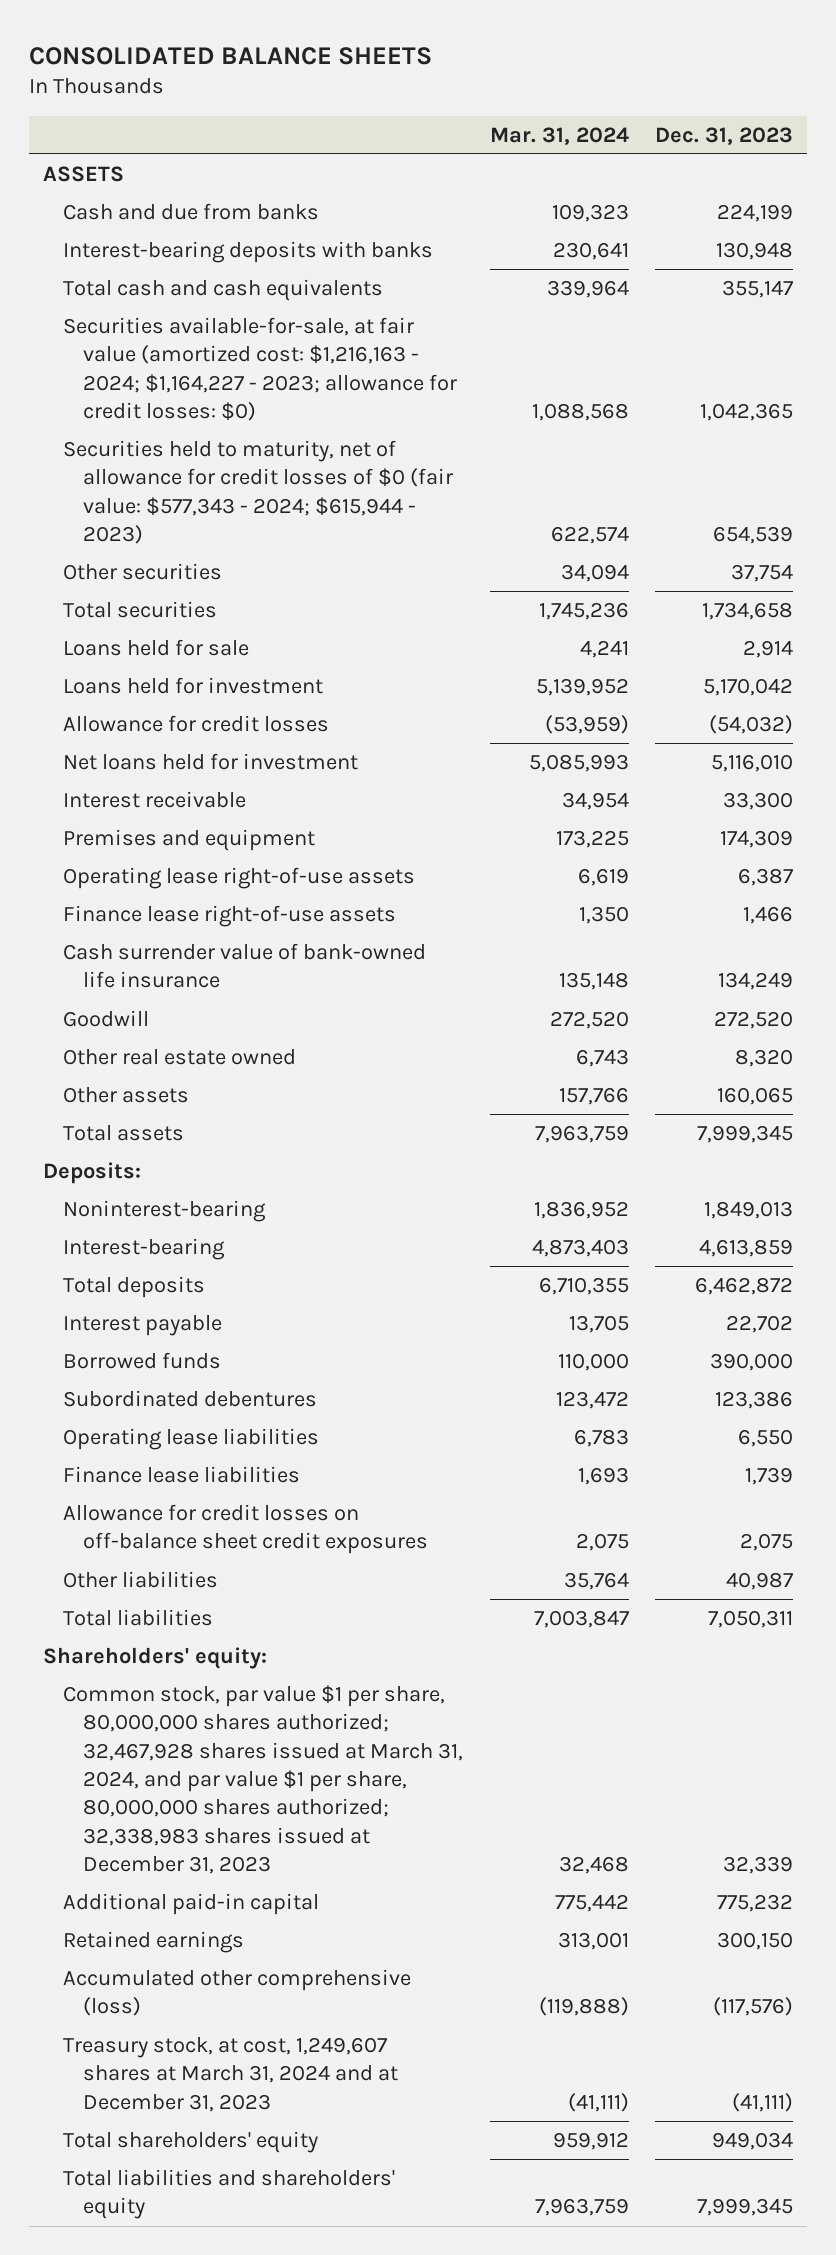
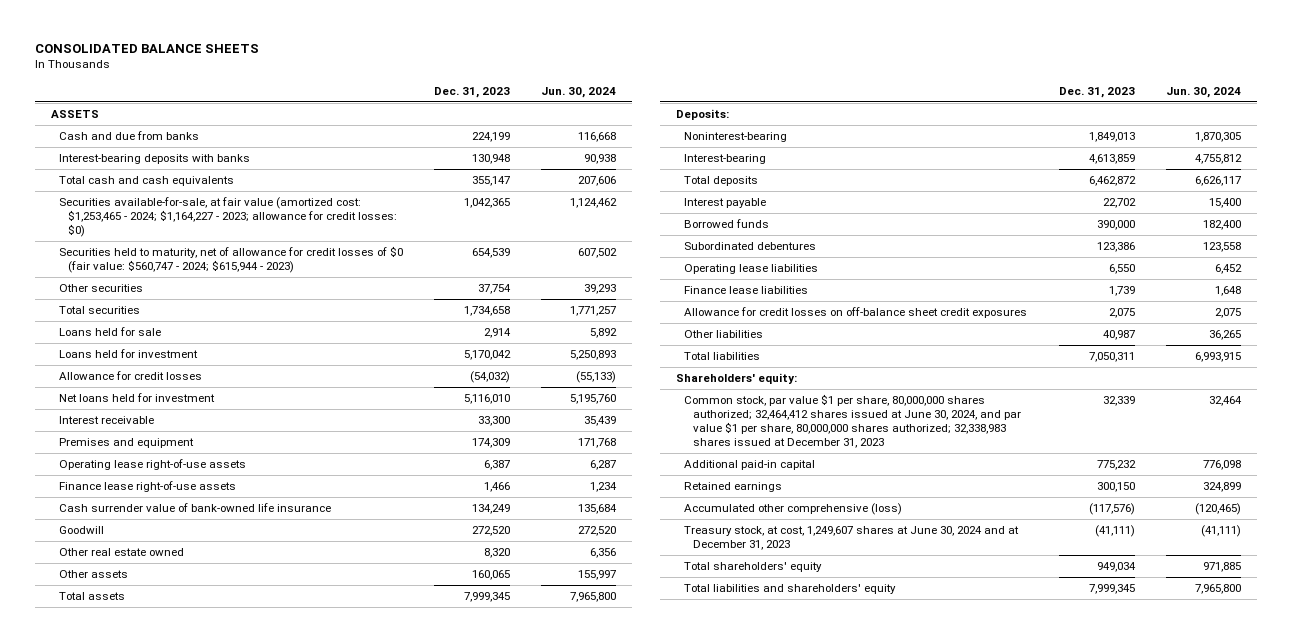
[489,126,629,145] Mar. 31, 2024 -> none
none -> [541,86,617,98] Jun. 30, 2024
[62,317,457,422] Securities available-for-sale, at fair value (amortized cost: $1,216,163 - 2024; $1,164,227 - 2023; allowance for credit losses: $0) -> [59,197,397,238] Securities available-for-sale, at fair value (amortized cost: $1,253,465 - 2024; $1,164,227 - 2023; allowance for credit losses: $0)
[62,440,453,545] Securities held to maturity, net of allowance for credit losses of $0 (fair value: $577,343 - 2024; $615,944 - 2023) -> [59,246,404,274] Securities held to maturity, net of allowance for credit losses of $0 (fair value: $560,747 - 2024; $615,944 - 2023)
[62,1685,463,1875] Common stock, par value $1 per share, 80,000,000 shares authorized; 32,467,928 shares issued at March 31, 2024, and par value $1 per share, 80,000,000 shares authorized; 32,338,983 shares issued at December 31, 2023 -> [684,394,1021,449] Common stock, par value $1 per share, 80,000,000 shares authorized; 32,464,412 shares issued at June 30, 2024, and par value $1 per share, 80,000,000 shares authorized; 32,338,983 shares issued at December 31, 2023
[62,2037,398,2112] Treasury stock, at cost, 1,249,607 shares at March 31, 2024 and at December 31, 2023 -> [684,526,1020,551] Treasury stock, at cost, 1,249,607 shares at June 30, 2024 and at December 31, 2023

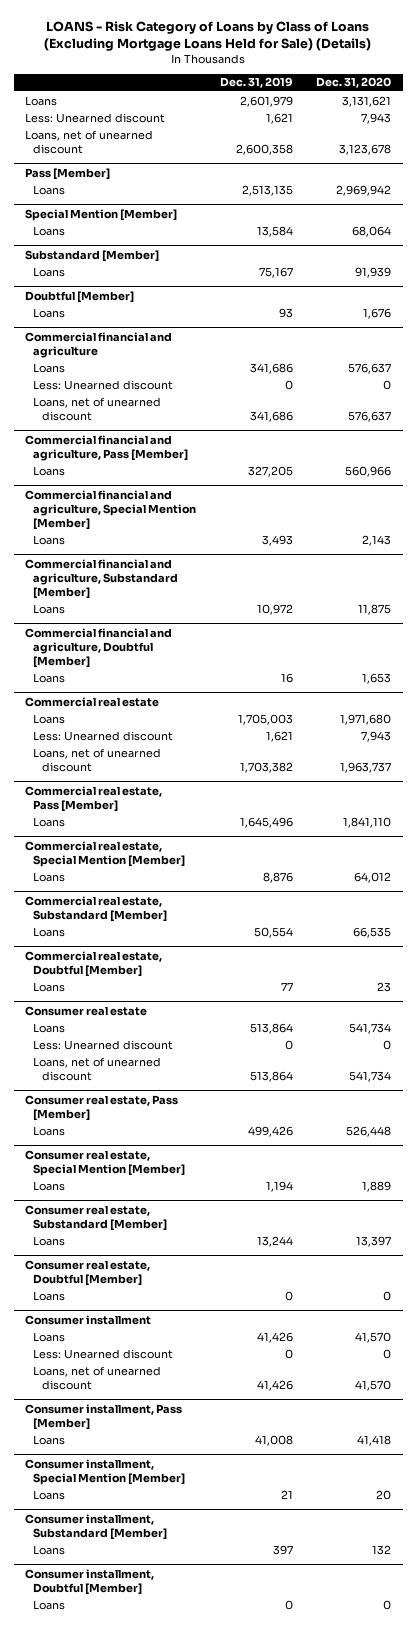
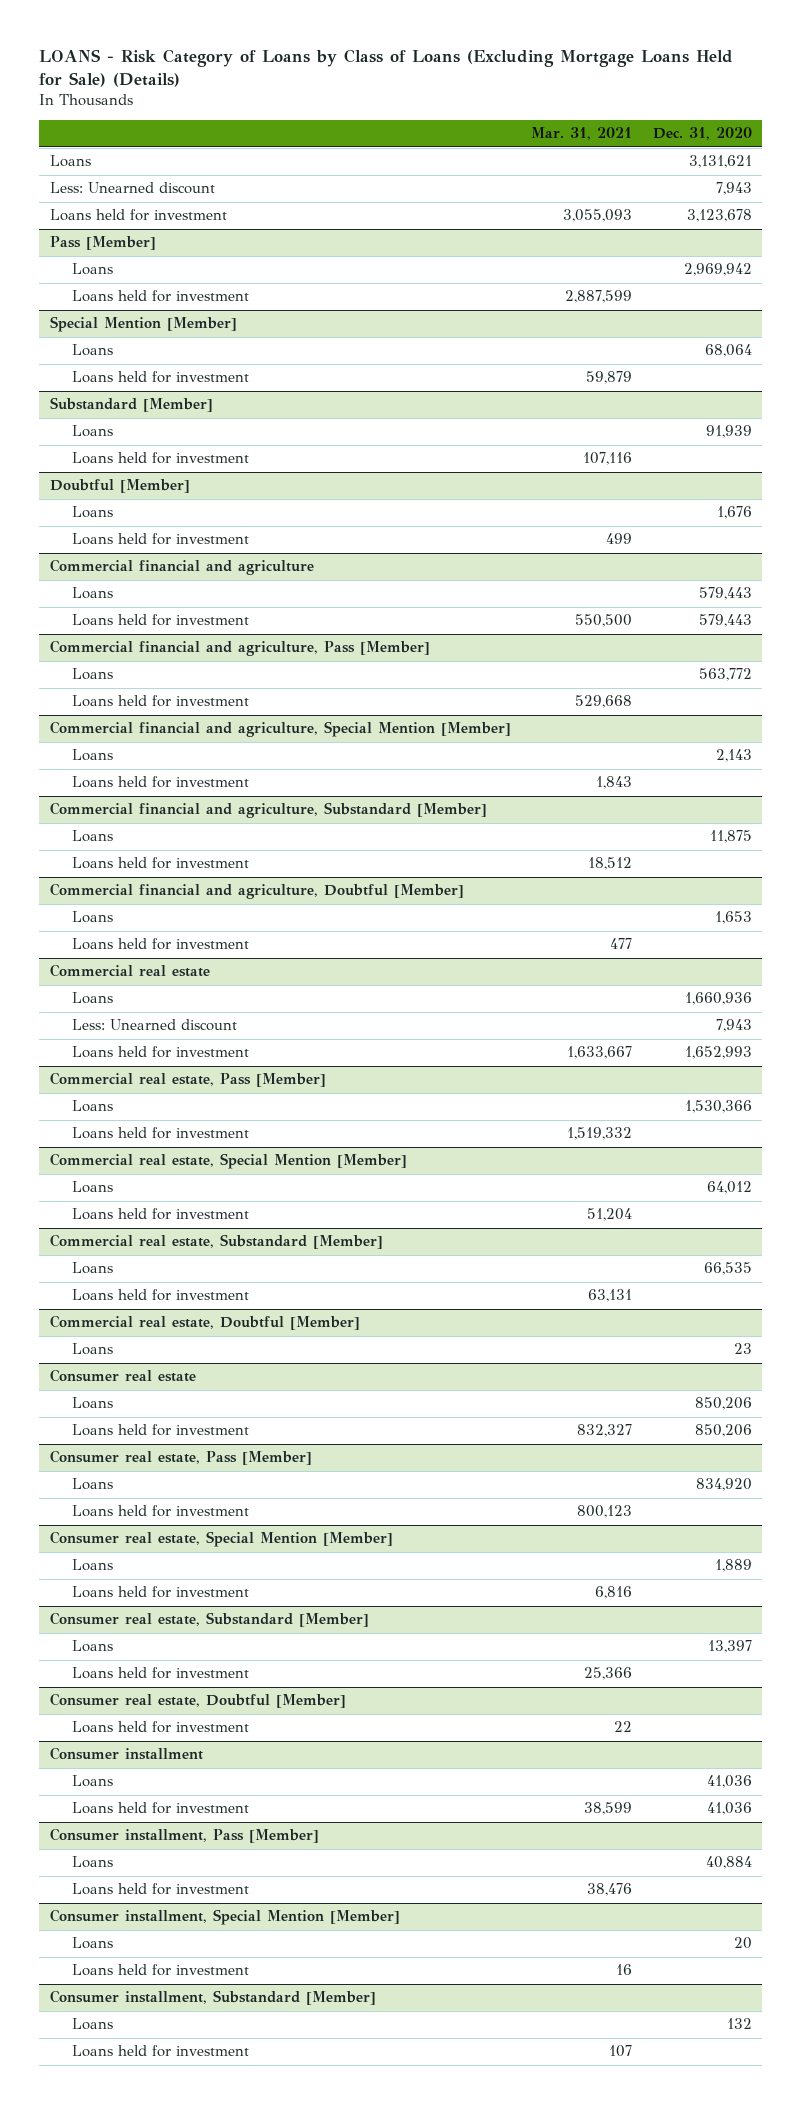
[219,77,293,89] Dec. 31, 2019 -> none
none -> [531,127,633,141] Mar. 31, 2021
[25,129,154,154] Loans, net of unearned discount -> [49,209,227,222] Loans held for investment
none -> [72,290,250,303] Loans held for investment
none -> [72,371,250,384] Loans held for investment
none -> [72,452,250,465] Loans held for investment
none -> [72,533,250,546] Loans held for investment
[33,379,174,390] Less: Unearned discount -> none
[33,396,162,421] Loans, net of unearned discount -> none
[348,362,392,374] 576,637 -> [698,587,752,601] 579,443
none -> [72,614,250,627] Loans held for investment
[345,465,392,477] 560,966 -> [698,668,752,682] 563,772
none -> [72,695,250,708] Loans held for investment
none -> [72,776,250,789] Loans held for investment
none -> [72,857,250,870] Loans held for investment
none -> [72,938,250,951] Loans held for investment
[340,713,392,725] 1,971,680 -> [684,992,752,1006] 1,660,936
[33,747,162,772] Loans, net of unearned discount -> none
none -> [72,1046,250,1059] Loans held for investment
[343,816,392,828] 1,841,110 -> [684,1100,752,1114] 1,530,366
none -> [72,1127,250,1140] Loans held for investment
none -> [72,1208,250,1221] Loans held for investment
none -> [72,1289,250,1302] Loans held for investment
[33,1039,174,1050] Less: Unearned discount -> none
[33,1056,162,1081] Loans, net of unearned discount -> none
[349,1022,392,1034] 541,734 -> [694,1397,752,1411] 850,206
none -> [72,1424,250,1437] Loans held for investment
[346,1125,392,1137] 526,448 -> [695,1478,752,1492] 834,920
none -> [72,1505,250,1518] Loans held for investment
none -> [72,1586,250,1599] Loans held for investment
none -> [72,1667,250,1680] Loans held for investment
[33,1290,66,1301] Loans -> none
none -> [72,1721,250,1734] Loans held for investment
[33,1348,174,1359] Less: Unearned discount -> none
[33,1365,162,1390] Loans, net of unearned discount -> none
[355,1331,392,1343] 41,570 -> [706,1775,752,1789] 41,036
none -> [72,1802,250,1815] Loans held for investment
[357,1434,392,1446] 41,418 -> [705,1856,752,1870] 40,884
none -> [72,1883,250,1896] Loans held for investment
none -> [72,1964,250,1977] Loans held for investment
[25,1568,155,1595] Consumer installment, Doubtful [Member] -> none
[33,1599,66,1610] Loans -> none
none -> [72,2045,250,2058] Loans held for investment

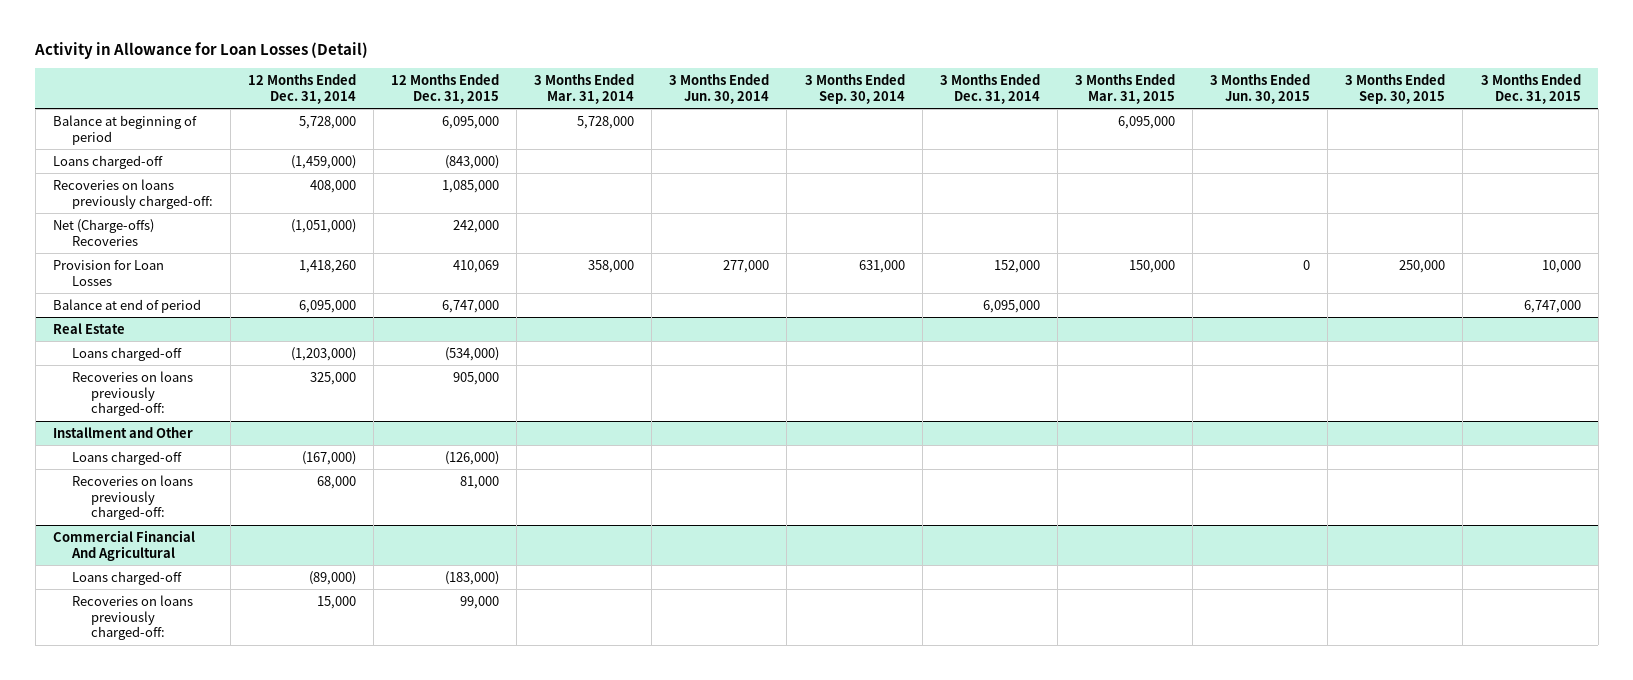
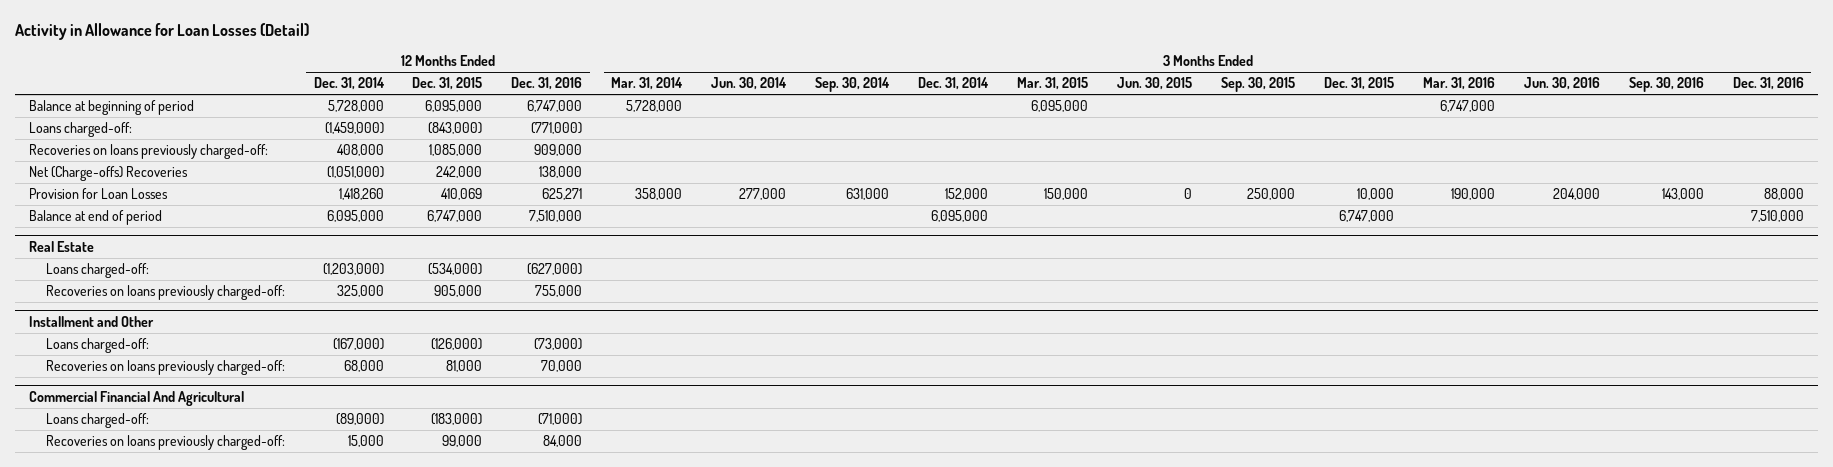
none -> [511,77,583,91] Dec. 31, 2016
none -> [1422,77,1495,91] Mar. 31, 2016
none -> [1523,77,1600,91] Jun. 30, 2016
none -> [1628,77,1704,93] Sep. 30, 2016
none -> [1732,77,1804,91] Dec. 31, 2016
[52,154,163,169] Loans charged-off -> [29,122,133,138] Loans charged-off:
[71,346,182,361] Loans charged-off -> [45,263,149,279] Loans charged-off:
[71,450,182,465] Loans charged-off -> [45,338,149,354] Loans charged-off:
[71,570,182,585] Loans charged-off -> [45,413,149,429] Loans charged-off:

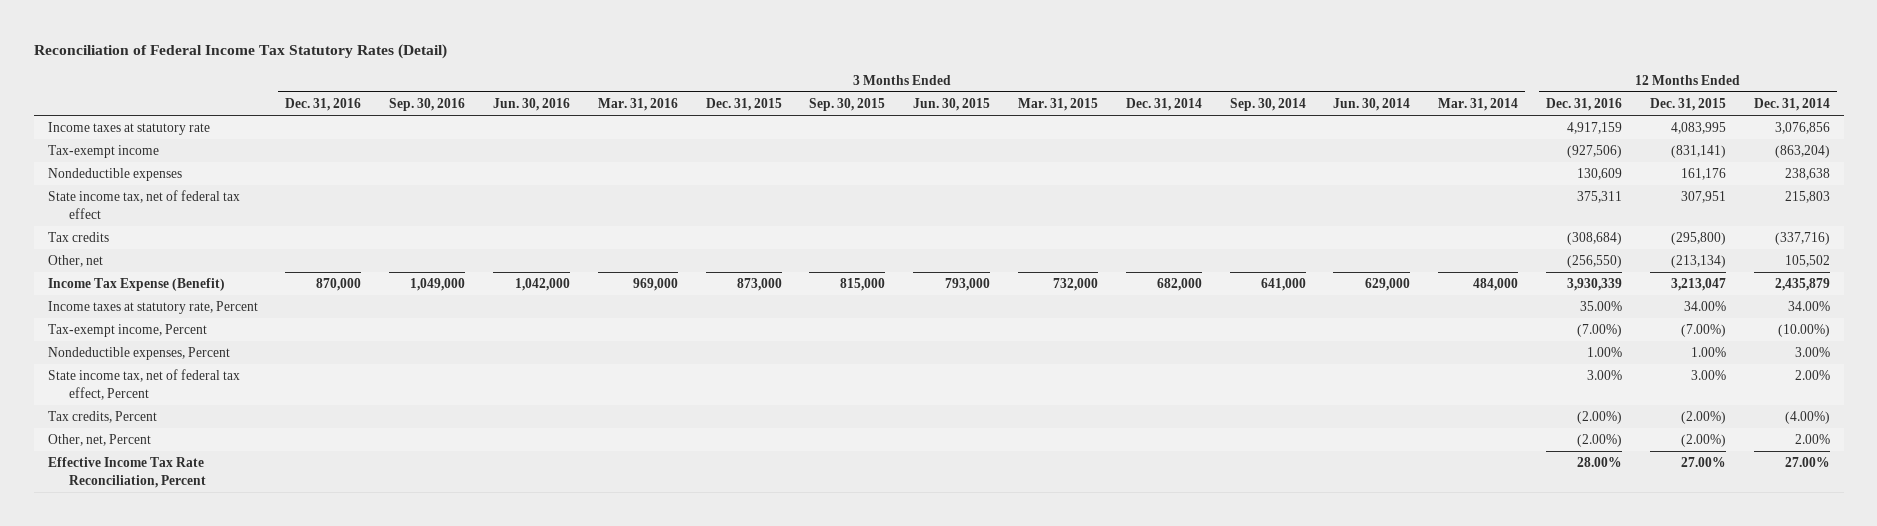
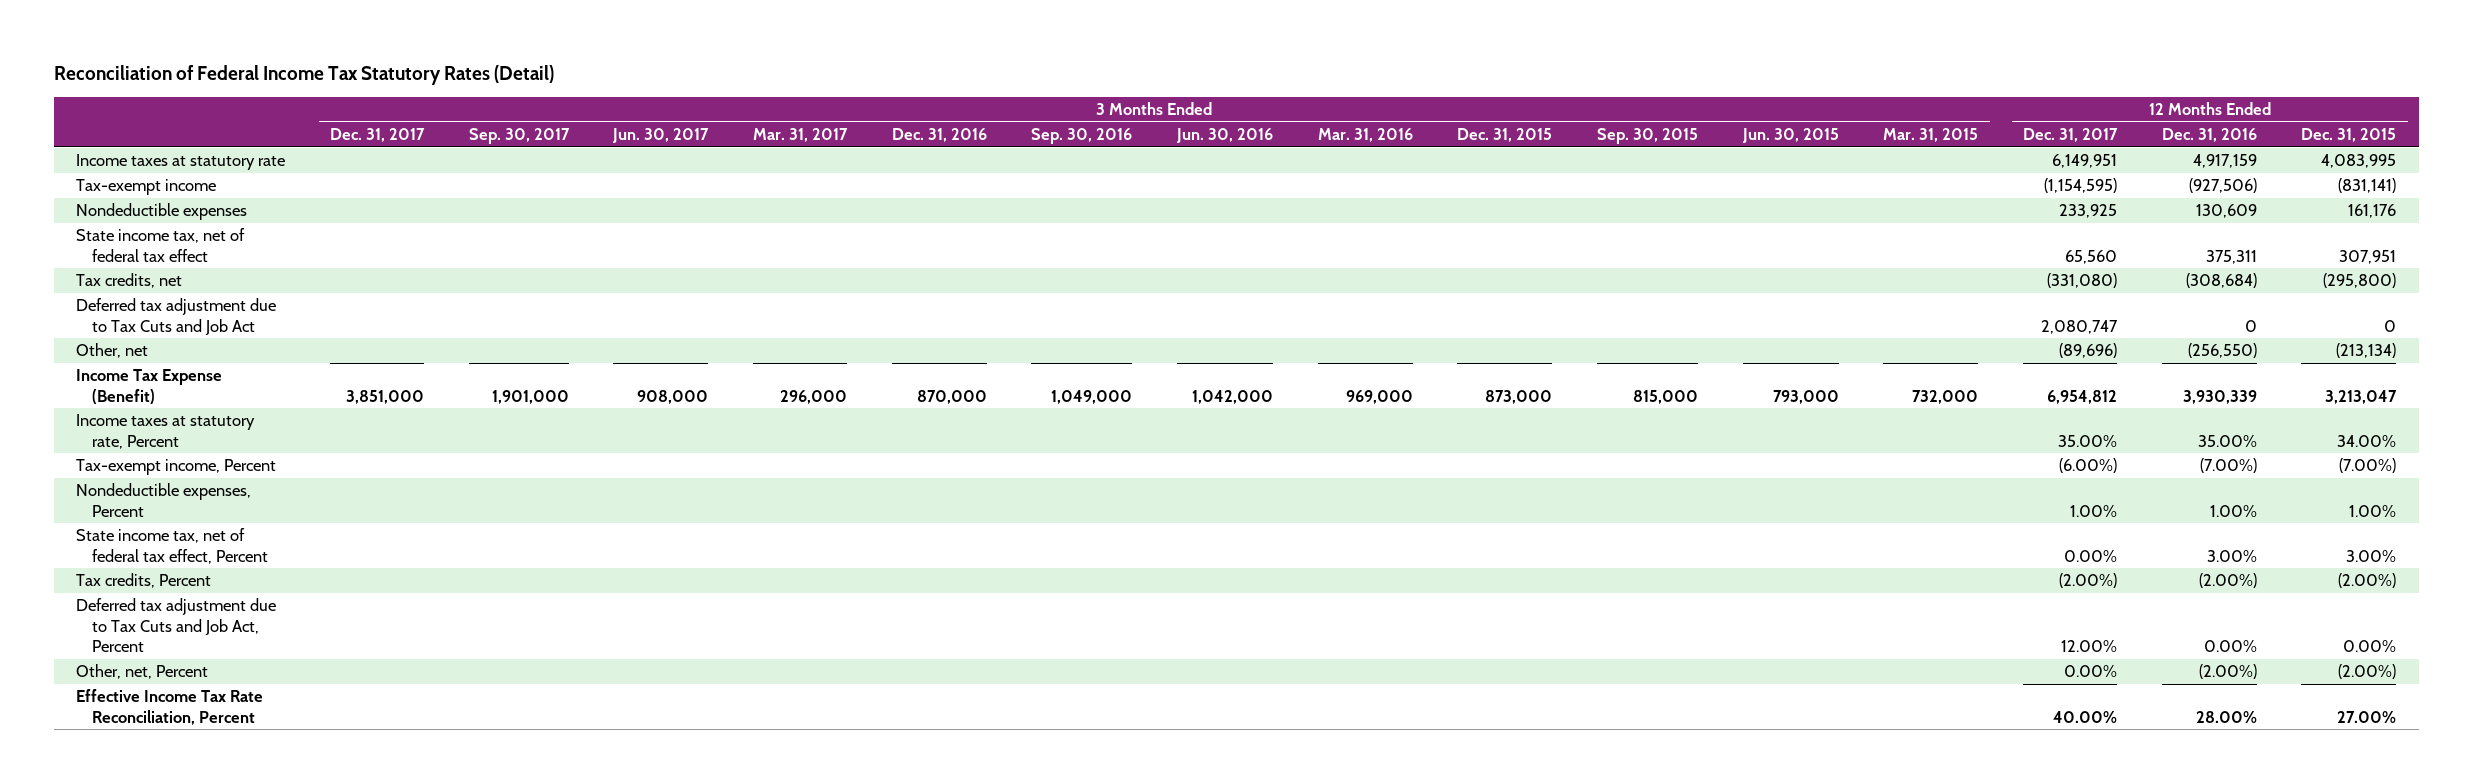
[1125,97,1202,111] Dec. 31, 2014 -> none
[1229,97,1306,111] Sep. 30, 2014 -> none
[1333,97,1411,111] Jun. 30, 2014 -> none
[1438,97,1519,111] Mar. 31, 2014 -> none
[1753,97,1830,111] Dec. 31, 2014 -> none
none -> [330,127,426,142] Dec. 31, 2017
none -> [468,127,570,144] Sep. 30, 2017
none -> [612,127,710,143] Jun. 30, 2017
none -> [753,127,849,142] Mar. 31, 2017
none -> [2023,127,2119,142] Dec. 31, 2017
[47,232,109,243] Tax credits -> [76,273,183,289] Tax credits, net
none -> [76,298,277,335] Deferred tax adjustment due to Tax Cuts and Job Act
none -> [76,598,277,652] Deferred tax adjustment due to Tax Cuts and Job Act, Percent

